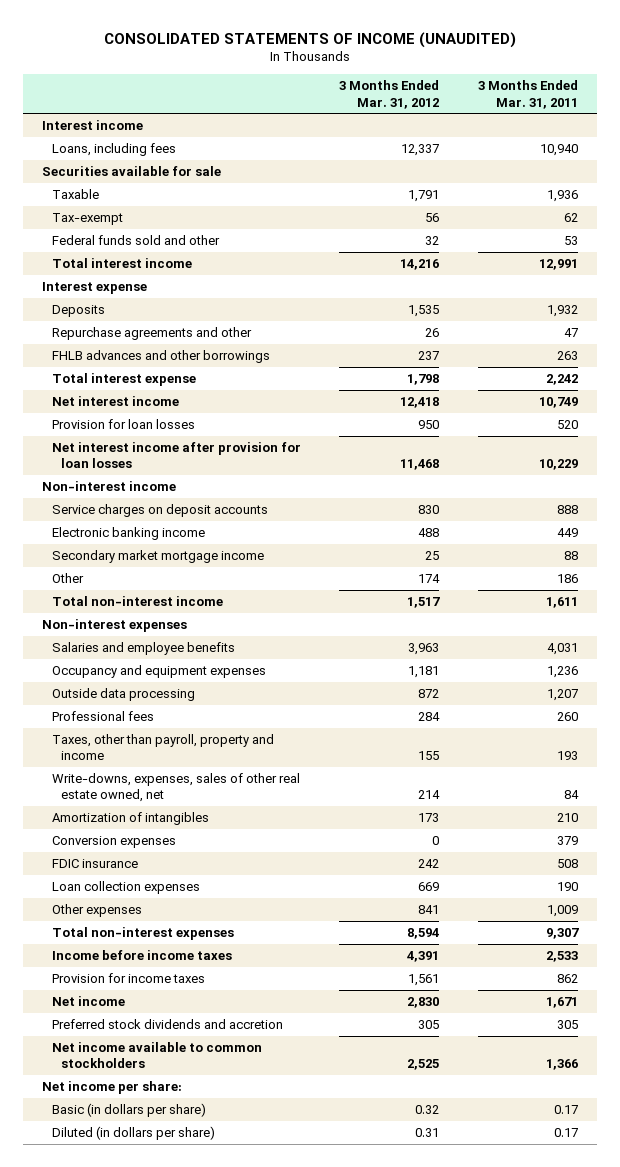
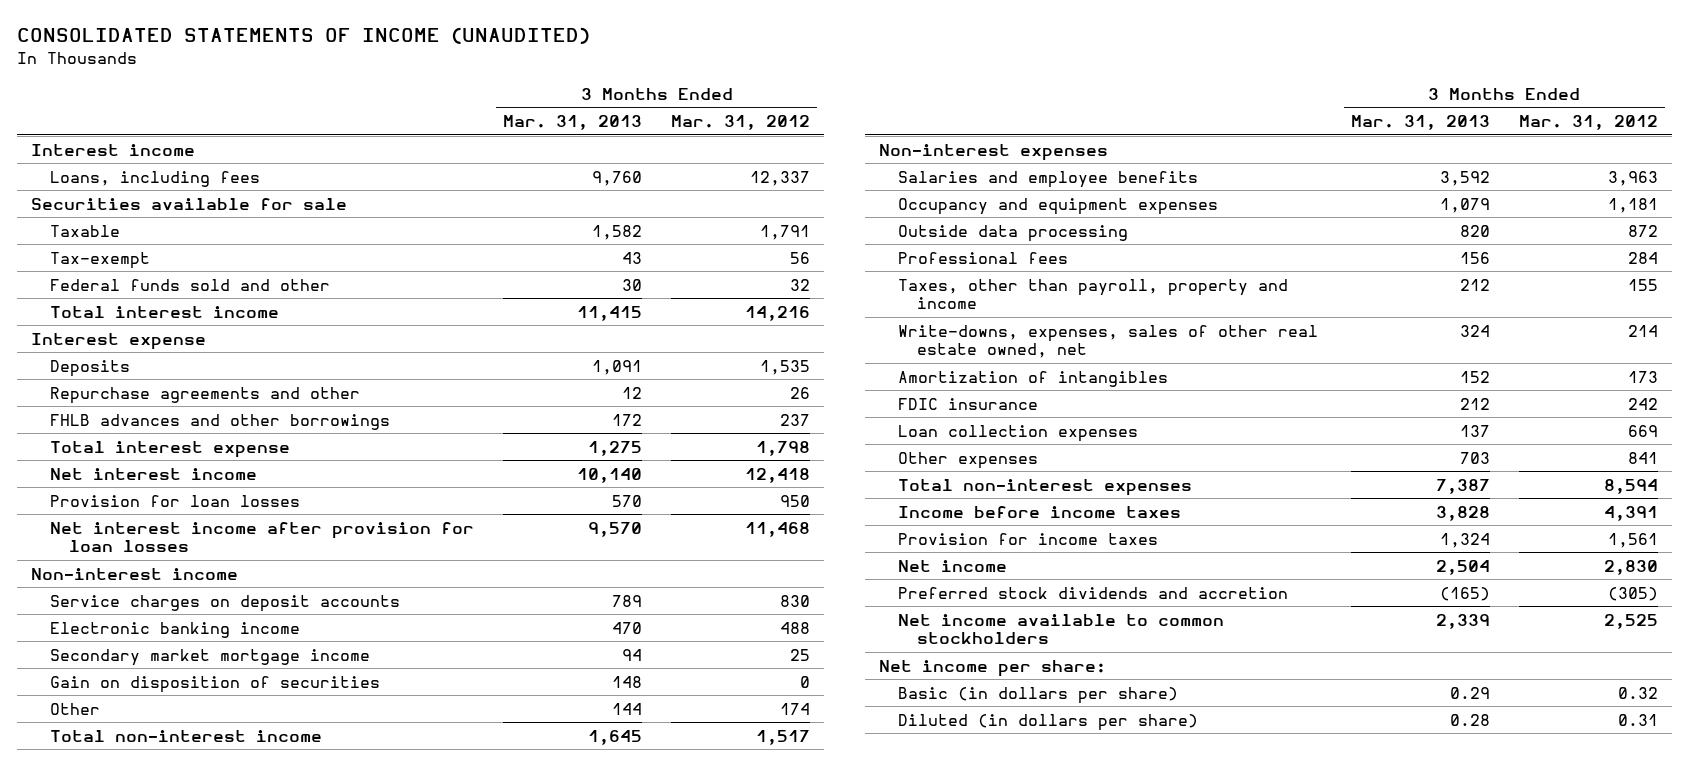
[477,80,578,109] 3 Months Ended Mar. 31, 2011 -> none
none -> [503,115,643,131] Mar. 31, 2013
none -> [50,675,381,693] Gain on disposition of securities
[51,836,176,849] Conversion expenses -> none
[418,1020,440,1030] 305 -> [1607,586,1658,601] (305)

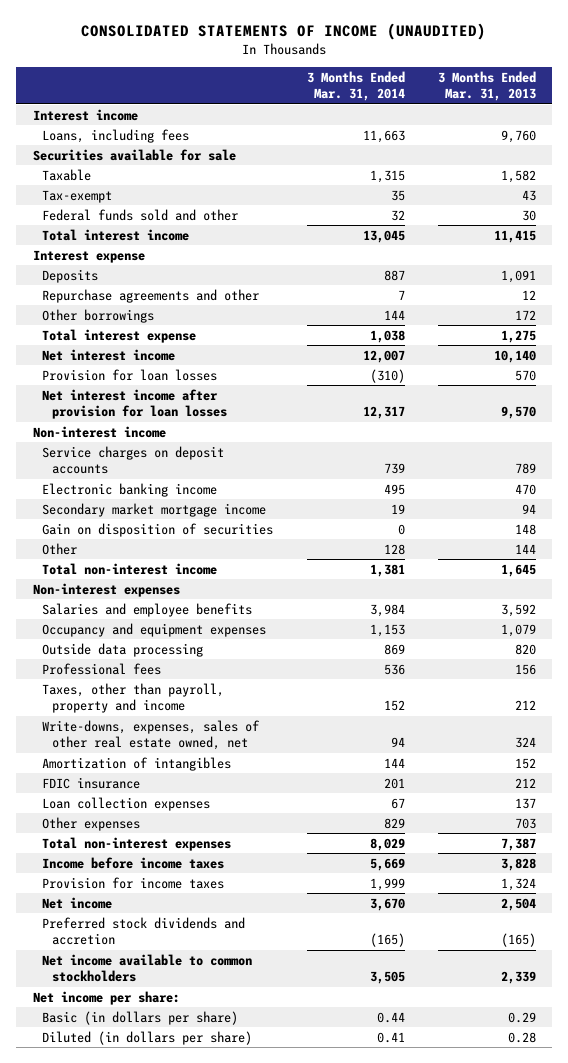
[671,115,811,131] Mar. 31, 2012 -> none
none -> [306,70,405,102] 3 Months Ended Mar. 31, 2014
[50,413,391,430] FHLB advances and other borrowings -> [42,308,155,323] Other borrowings

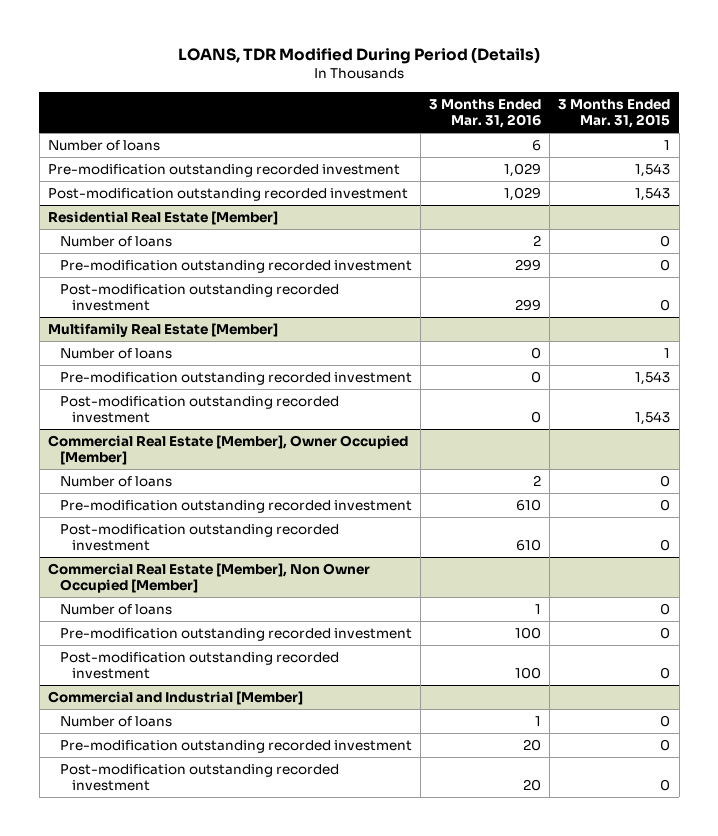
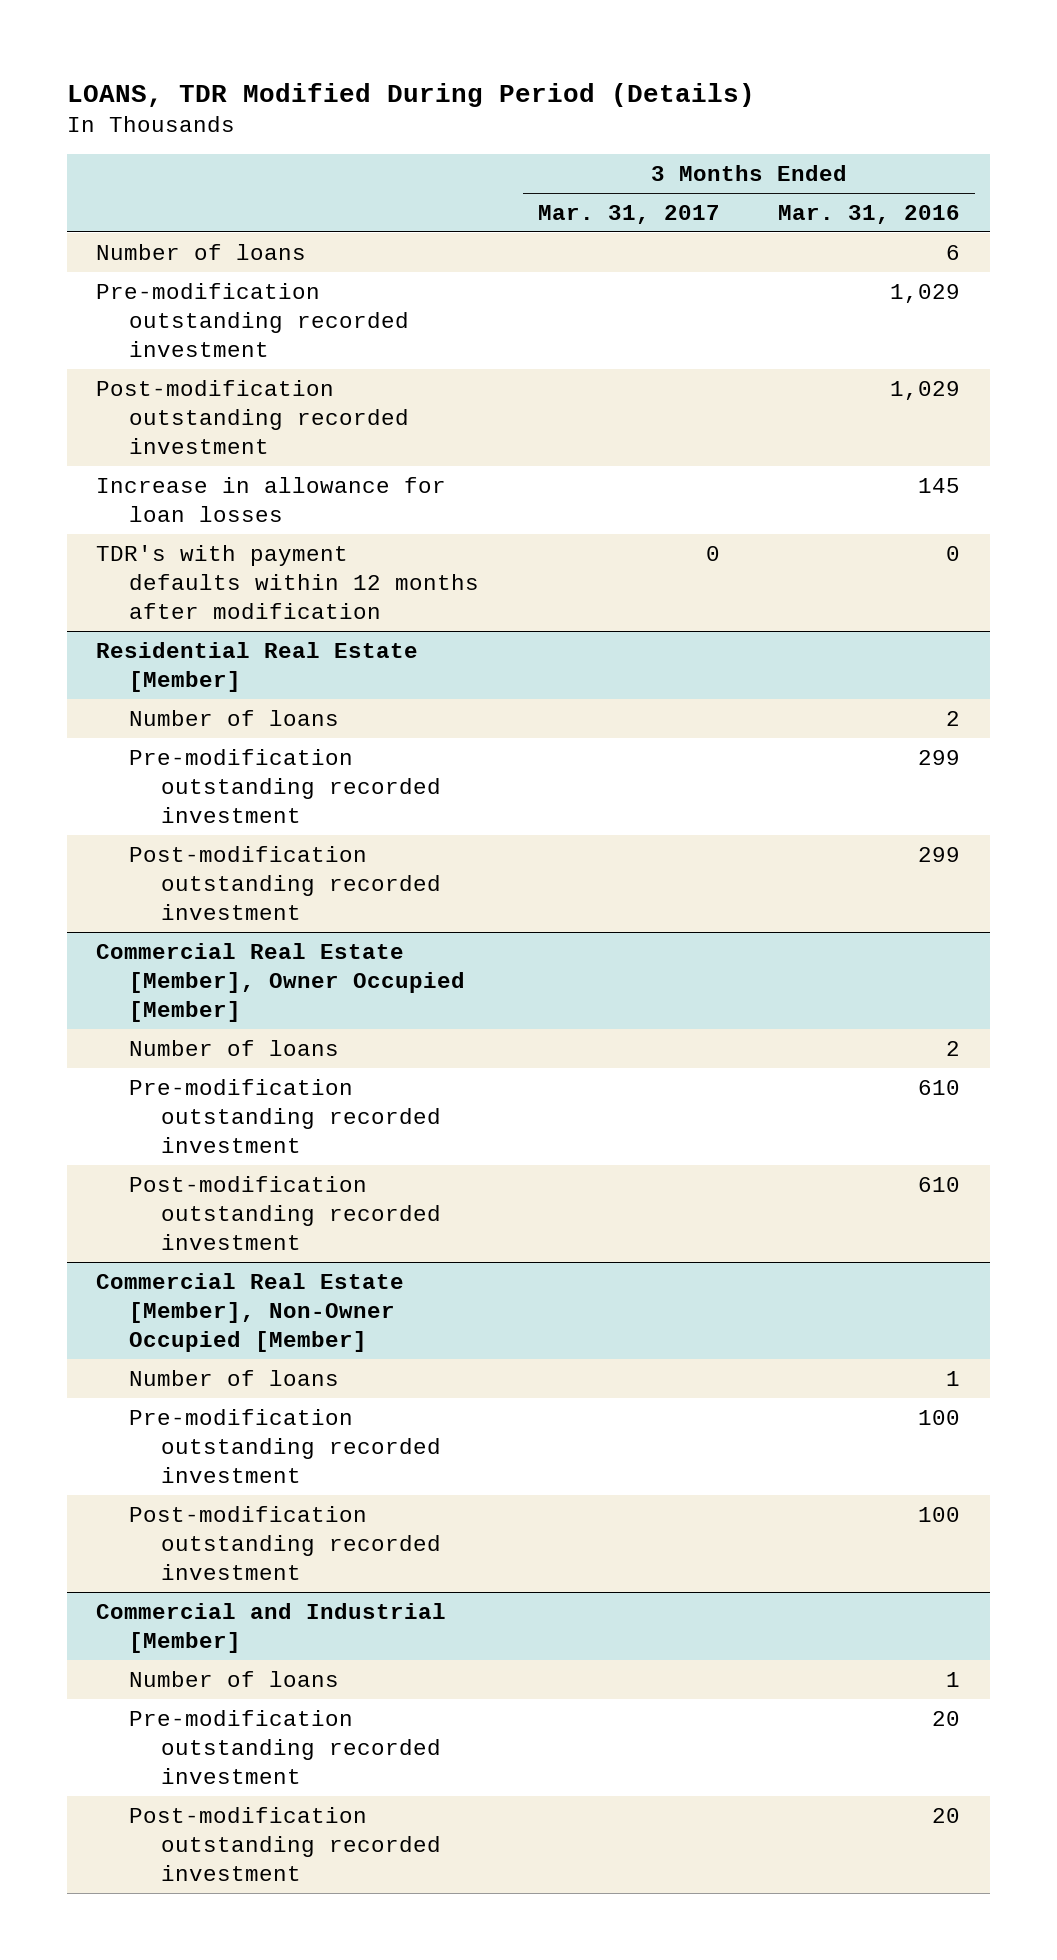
[558,98,671,129] 3 Months Ended Mar. 31, 2015 -> none
none -> [537,204,720,224] Mar. 31, 2017
none -> [96,476,447,522] Increase in allowance for loan losses
none -> [96,544,479,619] TDR's with payment defaults within 12 months after modification
[47,323,278,338] Multifamily Real Estate [Member] -> none
[60,348,173,360] Number of loans -> none
[60,372,413,386] Pre-modification outstanding recorded investment -> none
[60,396,340,424] Post-modification outstanding recorded investment -> none
[47,563,370,594] Commercial Real Estate [Member], Non Owner Occupied [Member] -> [96,1272,405,1352] Commercial Real Estate [Member], Non-Owner Occupied [Member]

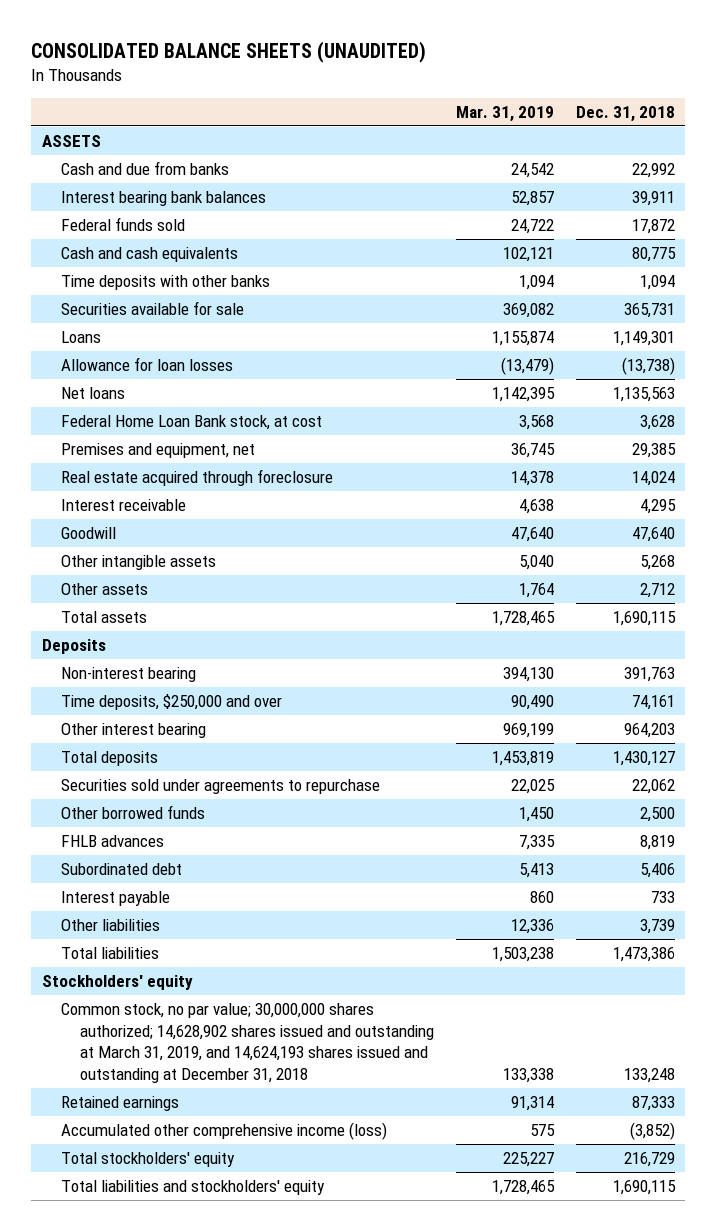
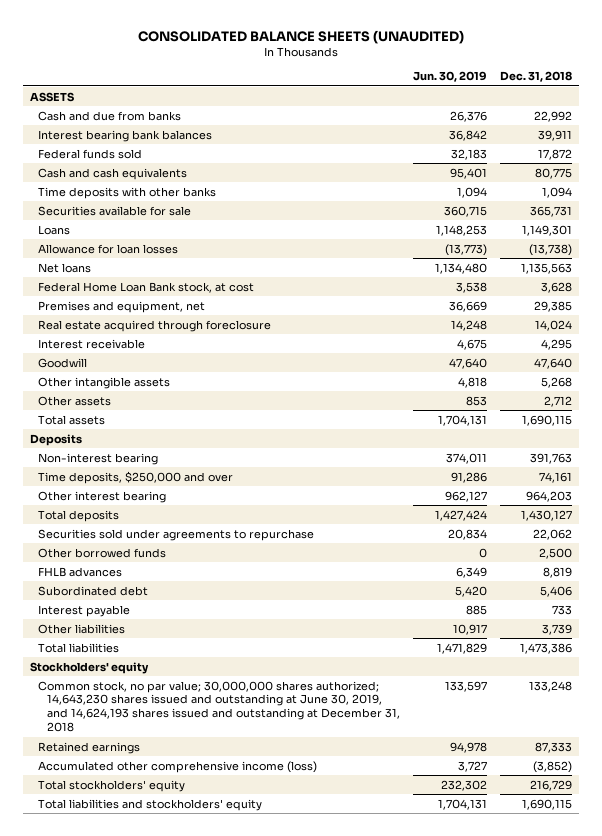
[456,105,555,122] Mar. 31, 2019 -> none
none -> [412,71,487,83] Jun. 30, 2019
[61,1002,435,1084] Common stock, no par value; 30,000,000 shares authorized; 14,628,902 shares issued and outstanding at March 31, 2019, and 14,624,193 shares issued and outstanding at December 31, 2018 -> [38,680,400,733] Common stock, no par value; 30,000,000 shares authorized; 14,643,230 shares issued and outstanding at June 30, 2019, and 14,624,193 shares issued and outstanding at December 31, 2018

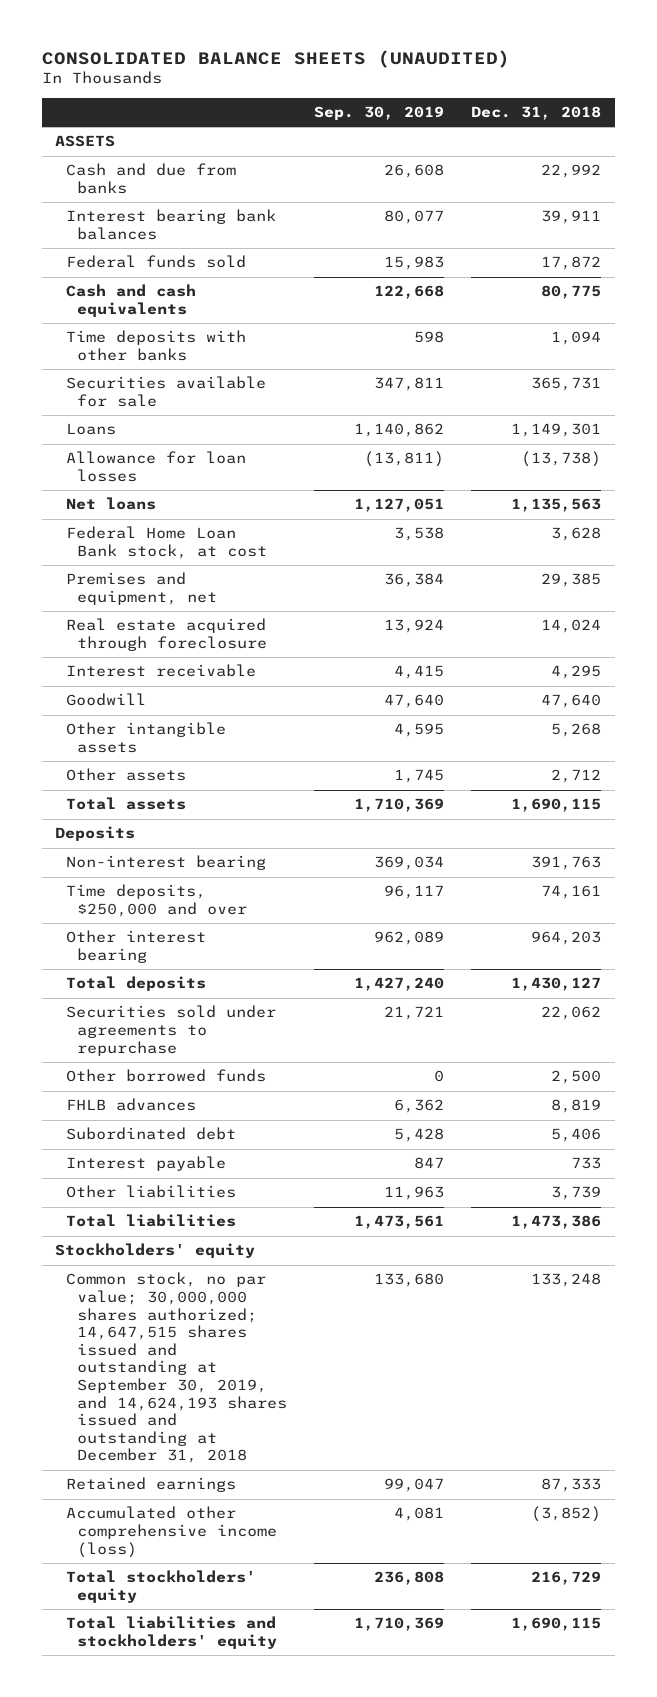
[412,71,487,83] Jun. 30, 2019 -> none
none -> [314,106,445,121] Sep. 30, 2019
[38,680,400,733] Common stock, no par value; 30,000,000 shares authorized; 14,643,230 shares issued and outstanding at June 30, 2019, and 14,624,193 shares issued and outstanding at December 31, 2018 -> [66,1272,288,1464] Common stock, no par value; 30,000,000 shares authorized; 14,647,515 shares issued and outstanding at September 30, 2019, and 14,624,193 shares issued and outstanding at December 31, 2018

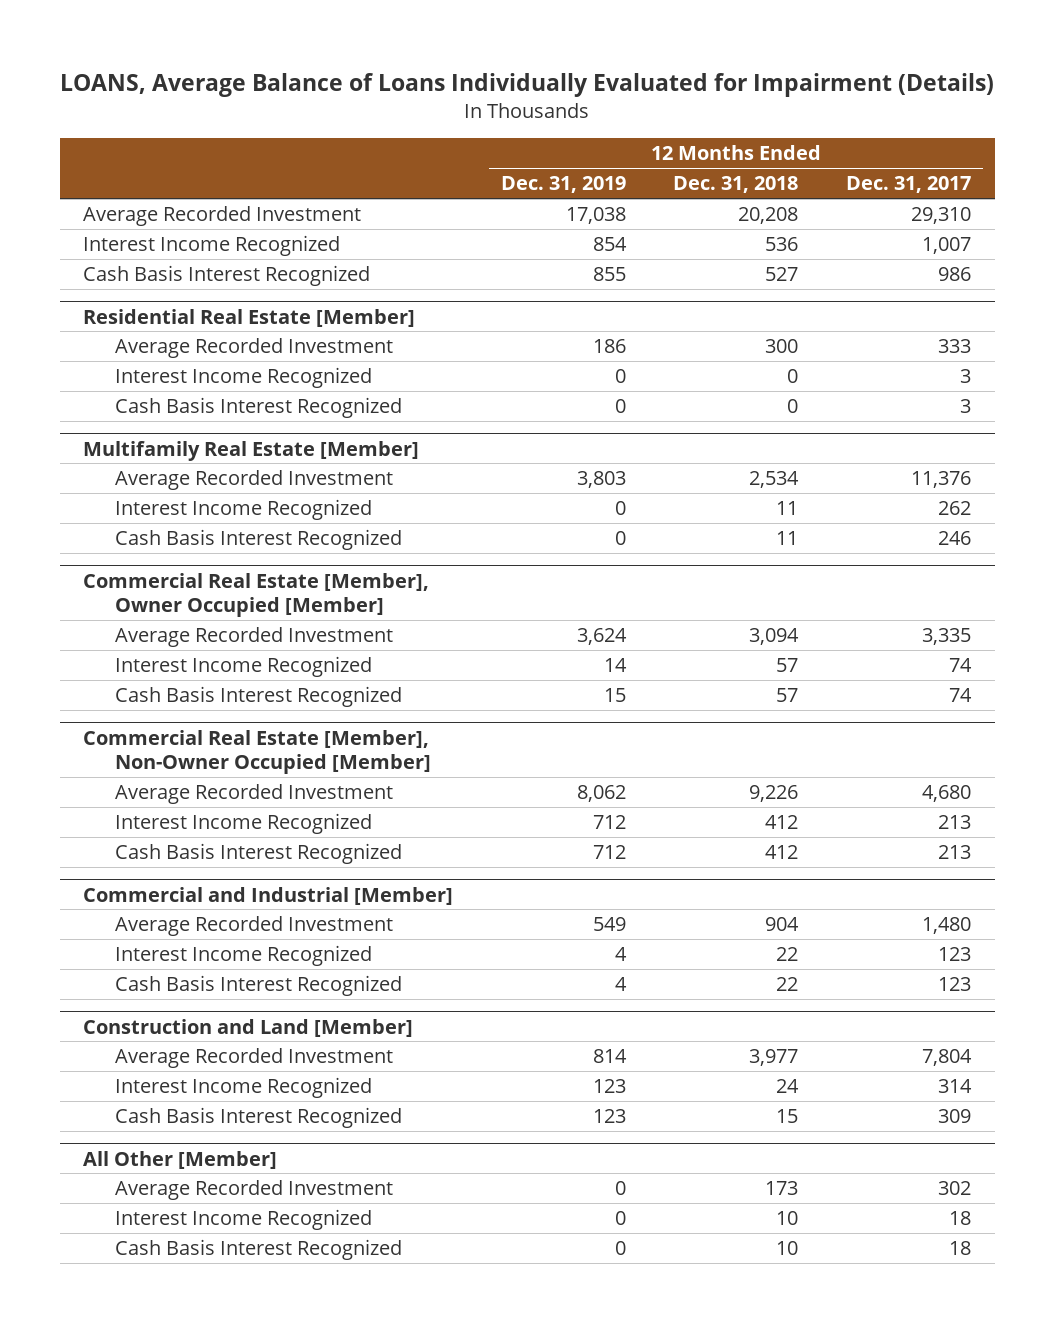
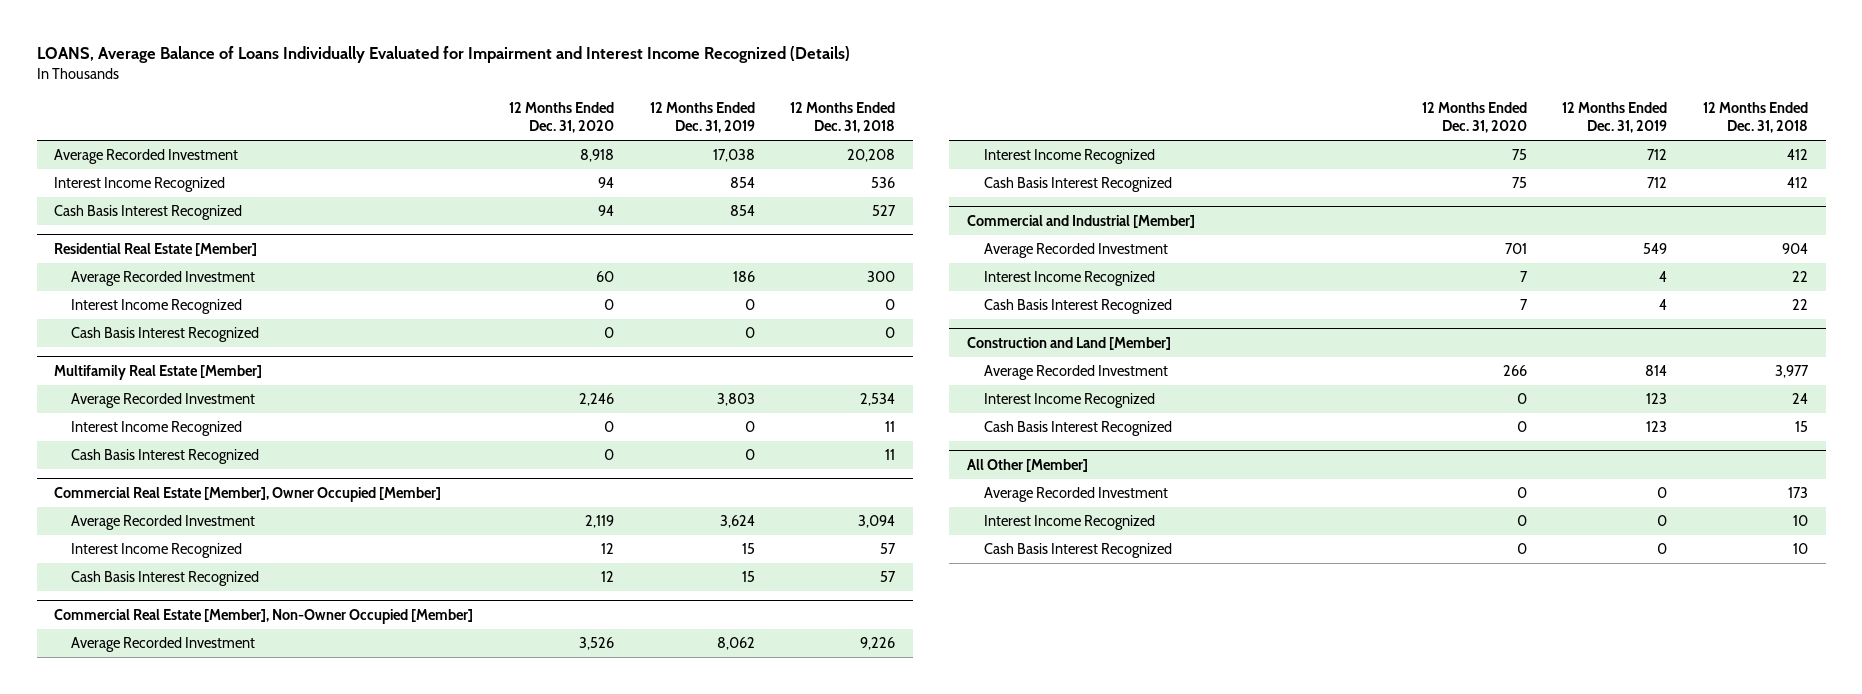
[60,72,995,97] LOANS, Average Balance of Loans Individually Evaluated for Impairment (Details) -> [36,46,850,64] LOANS, Average Balance of Loans Individually Evaluated for Impairment and Interest Income Recognized (Details)
[845,176,971,194] Dec. 31, 2017 -> none
none -> [509,101,615,134] 12 Months Ended Dec. 31, 2020
[592,267,626,282] 855 -> [729,205,755,217] 854
[603,658,627,673] 14 -> [741,543,755,555] 15

